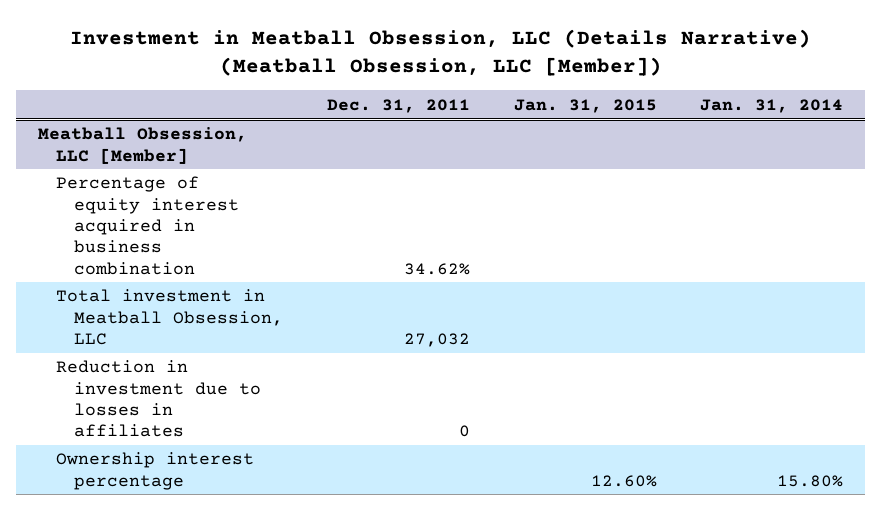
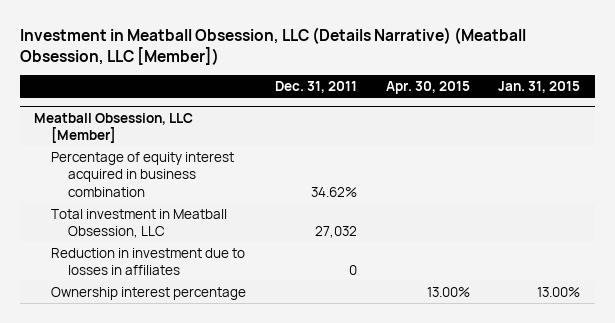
[700,98,844,113] Jan. 31, 2014 -> none
none -> [385,81,470,95] Apr. 30, 2015
[590,474,657,487] 12.60% -> [537,286,581,297] 13.00%

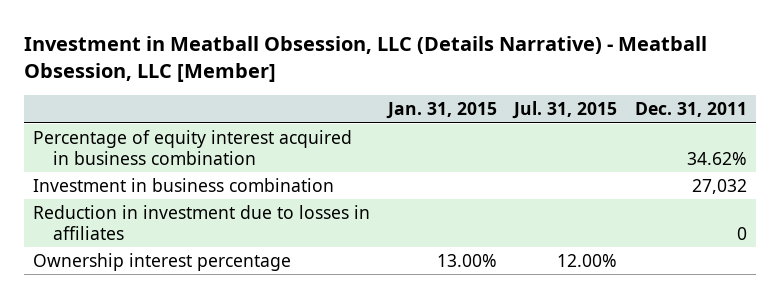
[20,26,527,65] Investment in Meatball Obsession, LLC (Details Narrative) (Meatball Obsession, LLC [Member]) -> [23,35,707,82] Investment in Meatball Obsession, LLC (Details Narrative) - Meatball Obsession, LLC [Member]
[385,81,470,95] Apr. 30, 2015 -> none
none -> [512,101,618,120] Jul. 31, 2015
[34,112,194,143] Meatball Obsession, LLC [Member] -> none
[51,208,228,239] Total investment in Meatball Obsession, LLC -> [32,177,334,192] Investment in business combination

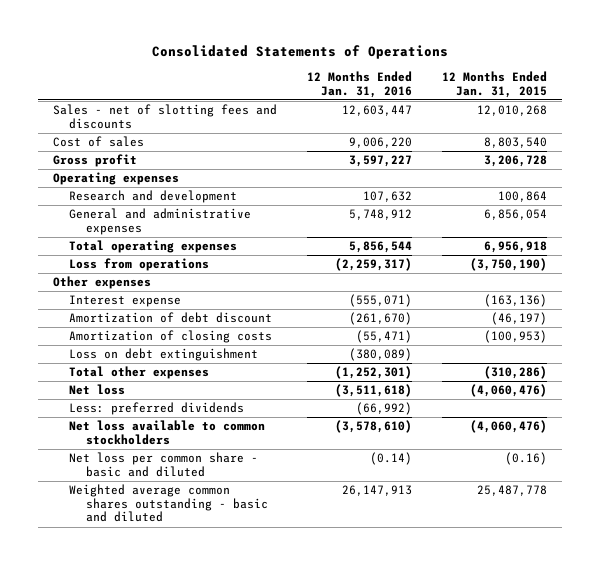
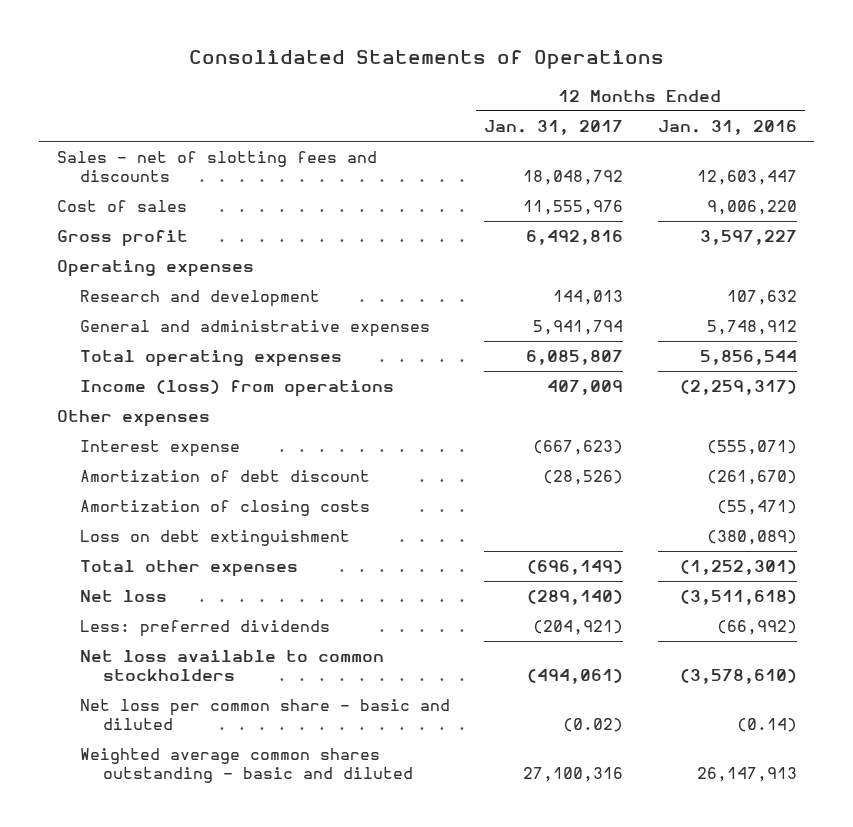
[441,71,547,98] 12 Months Ended Jan. 31, 2015 -> none
none -> [484,119,624,135] Jan. 31, 2017
[69,258,210,272] Loss from operations -> [79,380,394,398] Income (loss) from operations

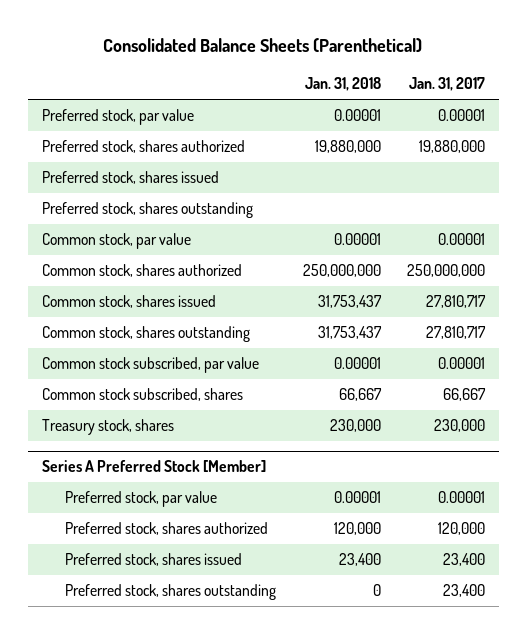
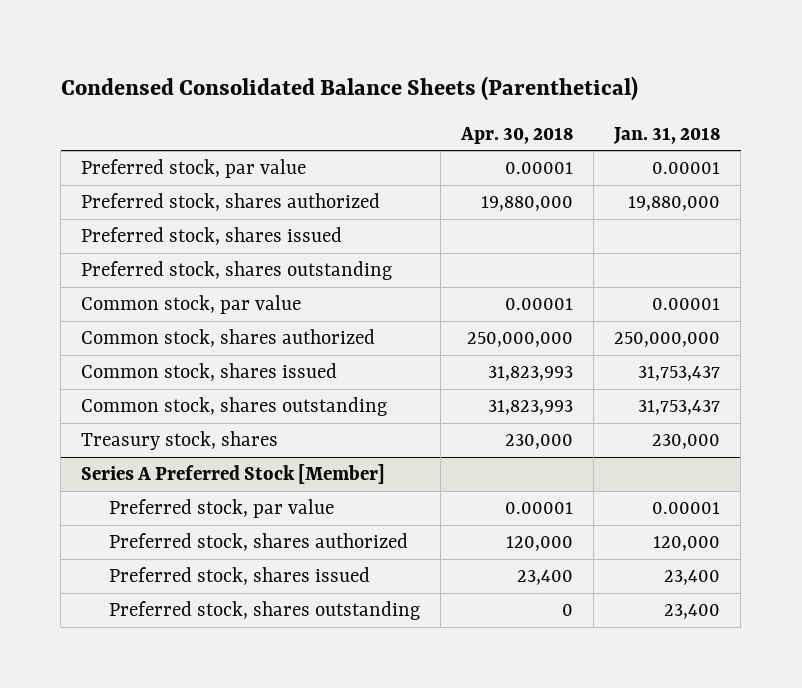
[103,38,423,54] Consolidated Balance Sheets (Parenthetical) -> [60,75,638,101] Condensed Consolidated Balance Sheets (Parenthetical)
[409,77,486,92] Jan. 31, 2017 -> none
none -> [460,126,574,144] Apr. 30, 2018
[41,357,259,374] Common stock subscribed, par value -> none
[41,388,243,402] Common stock subscribed, shares -> none
[372,584,381,597] 0 -> [664,604,721,620] 23,400

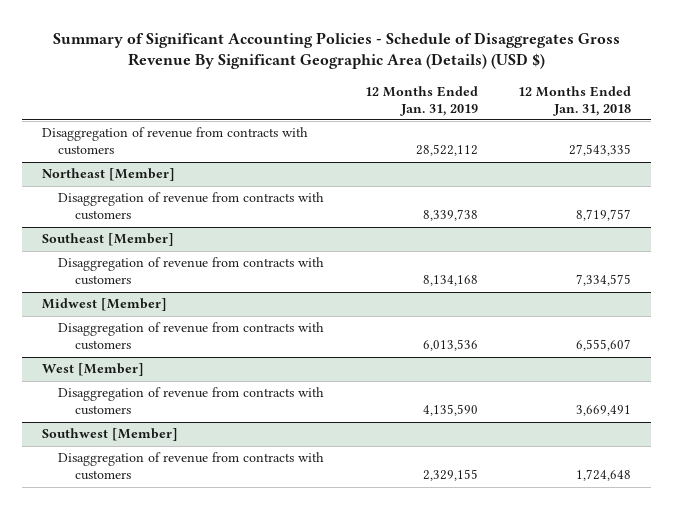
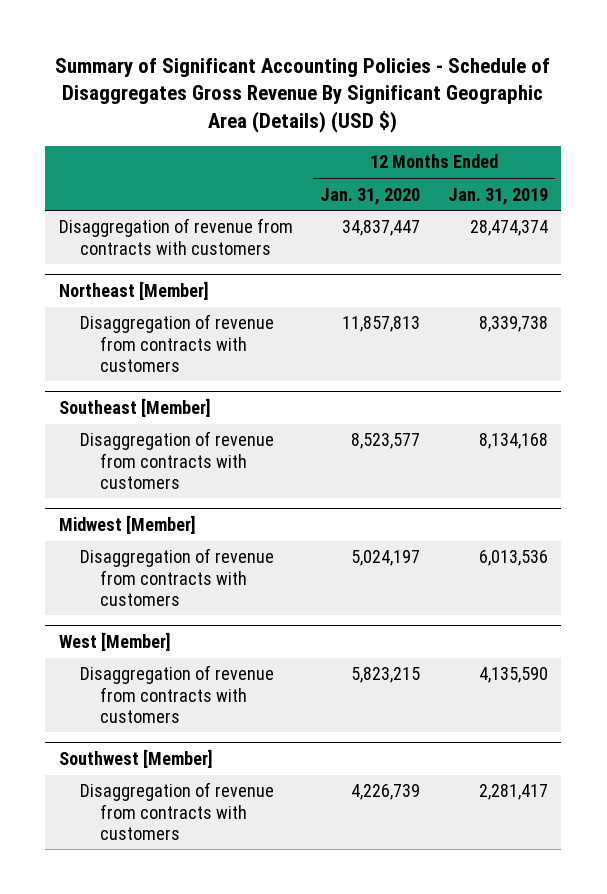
[518,85,632,116] 12 Months Ended Jan. 31, 2018 -> none
none -> [320,187,421,205] Jan. 31, 2020
[415,144,478,157] 28,522,112 -> [469,220,548,237] 28,474,374
[422,469,478,482] 2,329,155 -> [478,784,548,801] 2,281,417

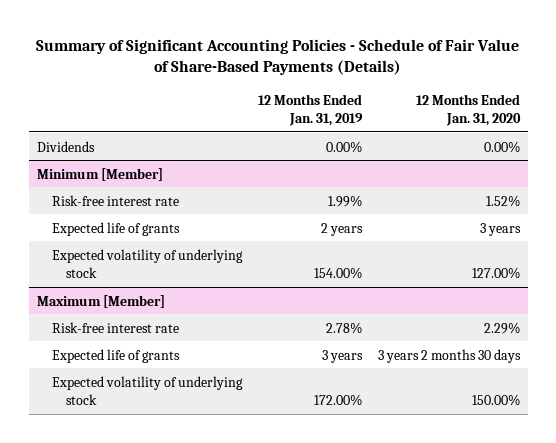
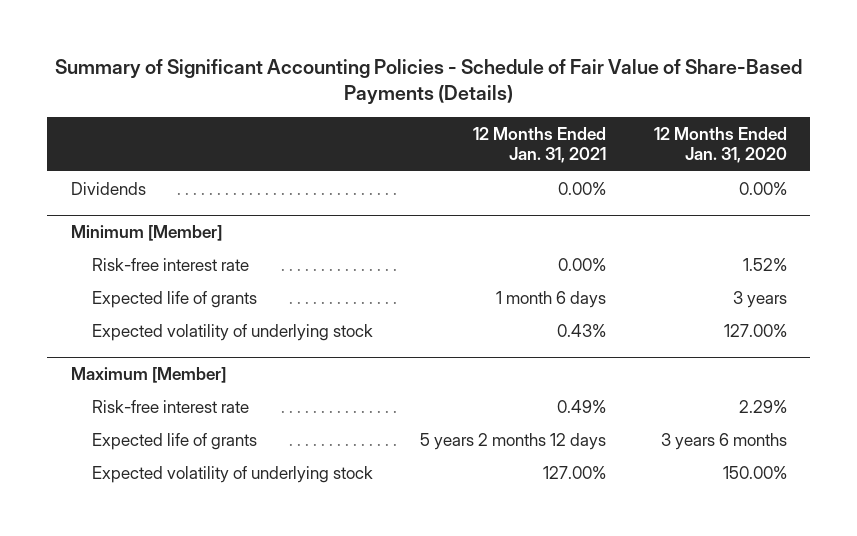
[257,93,363,126] 12 Months Ended Jan. 31, 2019 -> none
none -> [473,126,607,164] 12 Months Ended Jan. 31, 2021
[377,348,521,363] 3 years 2 months 30 days -> [660,432,787,450] 3 years 6 months

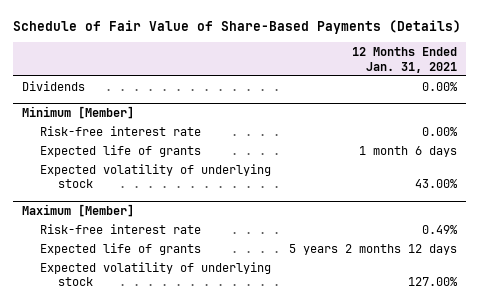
[54,58,802,105] Summary of Significant Accounting Policies - Schedule of Fair Value of Share-Based Payments (Details) -> [13,19,462,34] Schedule of Fair Value of Share-Based Payments (Details)
[653,126,787,164] 12 Months Ended Jan. 31, 2020 -> none
[557,323,607,337] 0.43% -> [415,179,459,189] 43.00%

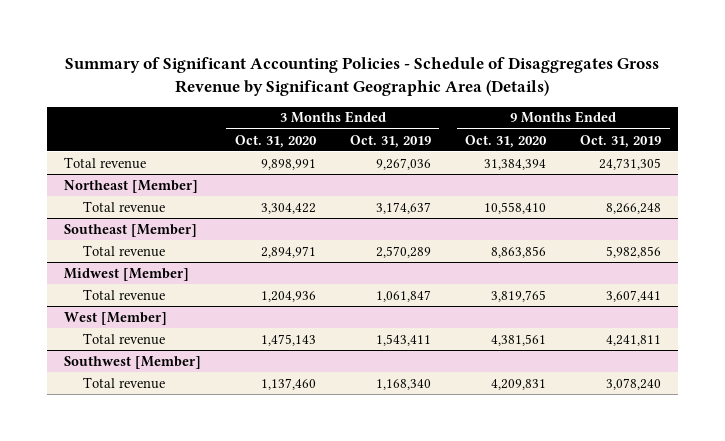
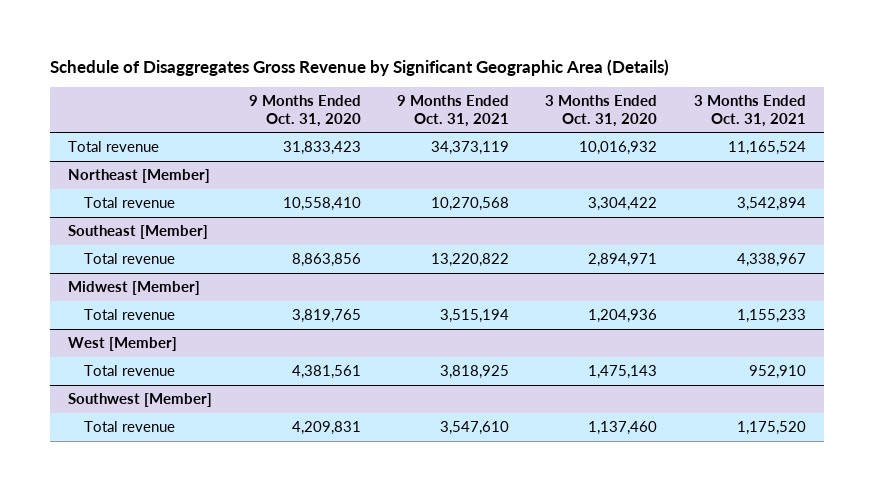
[65,57,660,96] Summary of Significant Accounting Policies - Schedule of Disaggregates Gross Revenue by Significant Geographic Area (Details) -> [50,58,670,76] Schedule of Disaggregates Gross Revenue by Significant Geographic Area (Details)
[349,134,431,148] Oct. 31, 2019 -> none
[580,134,662,148] Oct. 31, 2019 -> none
none -> [397,95,510,127] 9 Months Ended Oct. 31, 2021
none -> [693,95,806,127] 3 Months Ended Oct. 31, 2021
[260,158,316,170] 9,898,991 -> [579,141,658,156] 10,016,932
[484,158,547,170] 31,384,394 -> [282,141,361,156] 31,833,423

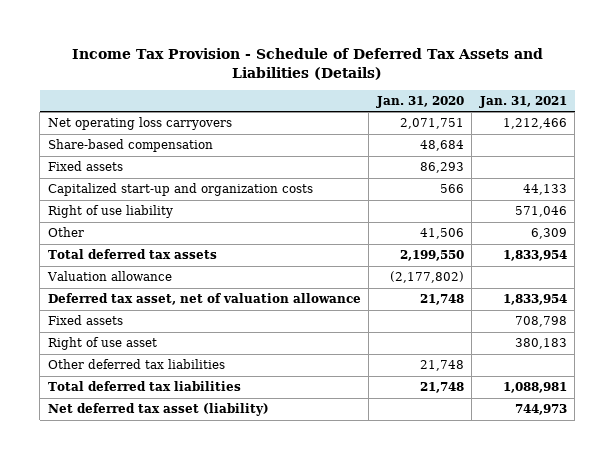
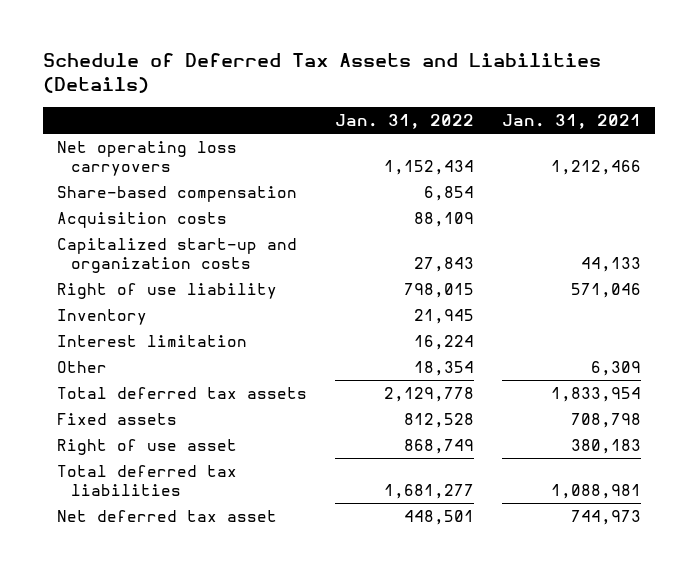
[72,47,544,80] Income Tax Provision - Schedule of Deferred Tax Assets and Liabilities (Details) -> [43,53,602,94] Schedule of Deferred Tax Assets and Liabilities (Details)
[375,95,464,108] Jan. 31, 2020 -> none
none -> [335,113,475,129] Jan. 31, 2022
[47,161,123,172] Fixed assets -> [57,212,228,229] Acquisition costs
none -> [57,309,148,326] Inventory
none -> [57,335,248,348] Interest limitation
[46,271,172,282] Valuation allowance -> none
[47,293,361,306] Deferred tax asset, net of valuation allowance -> none
[47,359,225,370] Other deferred tax liabilities -> none
[47,403,269,417] Net deferred tax asset (liability) -> [57,510,278,523] Net deferred tax asset

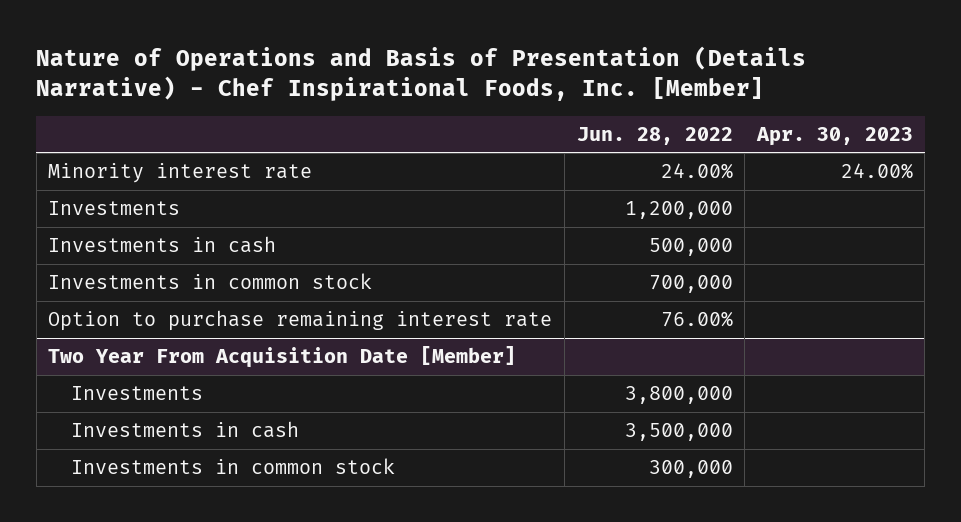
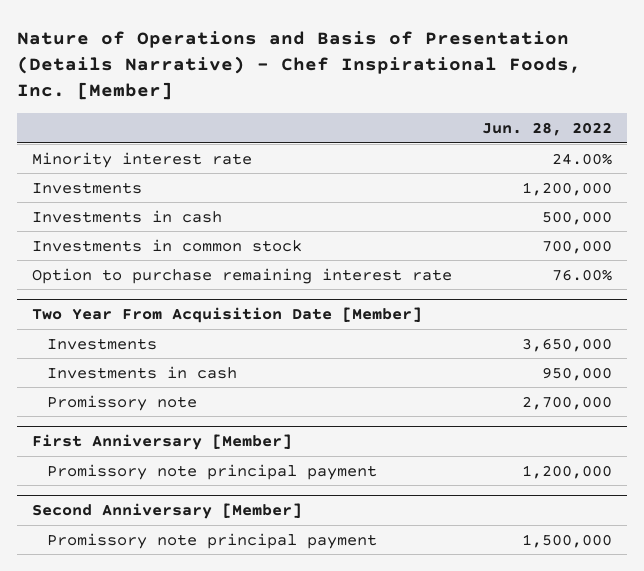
[755,126,913,146] Apr. 30, 2023 -> none
[71,458,396,475] Investments in common stock -> none
[624,386,733,405] 3,800,000 -> [522,337,613,352] 3,650,000
[624,423,733,442] 3,500,000 -> [542,366,613,381] 950,000
none -> [47,394,198,411] Promissory note
none -> [32,434,293,451] First Anniversary [Member]
none -> [47,463,378,480] Promissory note principal payment
none -> [32,503,303,520] Second Anniversary [Member]
none -> [47,532,378,549] Promissory note principal payment

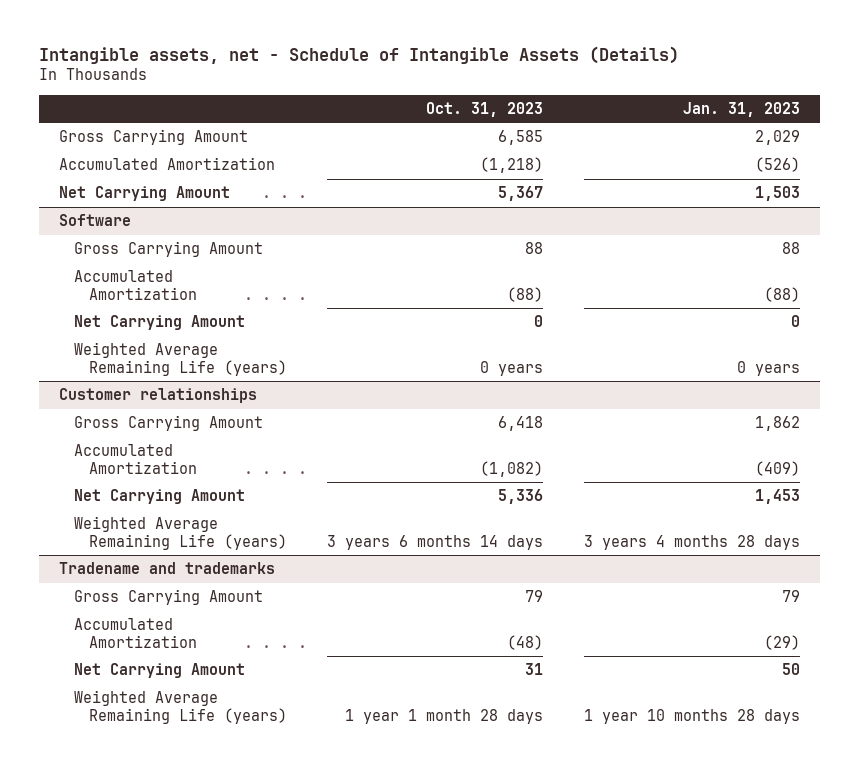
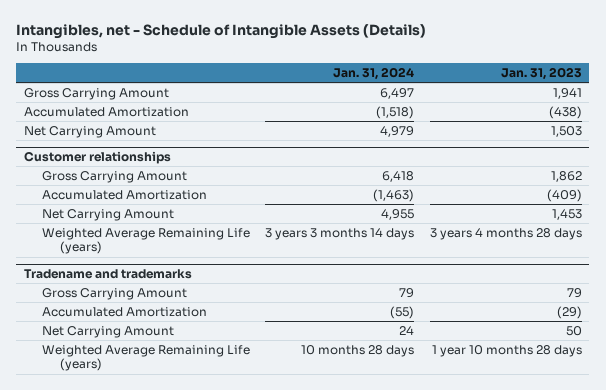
[38,45,679,64] Intangible assets, net - Schedule of Intangible Assets (Details) -> [16,23,427,39] Intangibles, net - Schedule of Intangible Assets (Details)
[426,101,544,117] Oct. 31, 2023 -> none
none -> [333,67,415,81] Jan. 31, 2024
[754,130,800,146] 2,029 -> [552,87,582,99] 1,941
[754,157,800,173] (526) -> [548,105,582,119] (438)
[58,214,131,227] Software -> none
[73,241,263,258] Gross Carrying Amount -> none
[73,270,197,300] Accumulated Amortization -> none
[73,315,245,331] Net Carrying Amount -> none
[73,342,287,376] Weighted Average Remaining Life (years) -> none

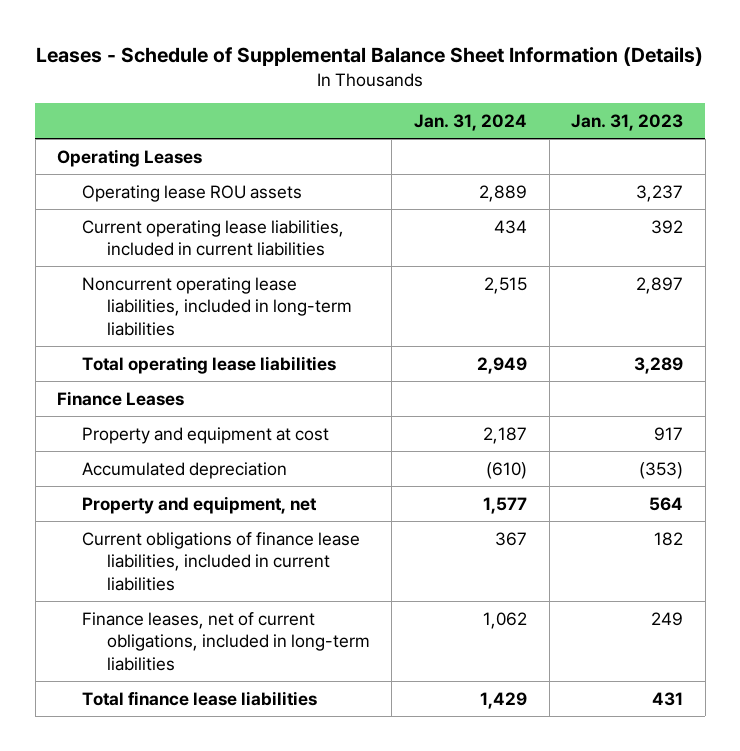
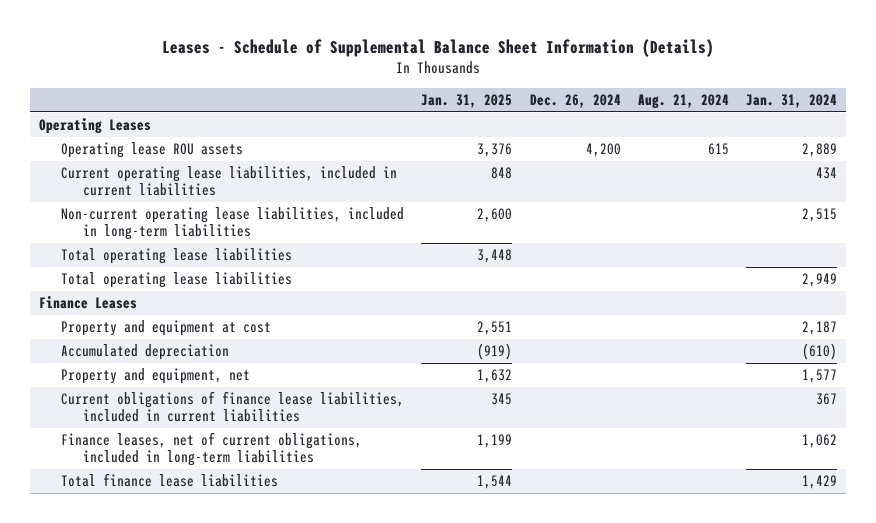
[571,114,684,132] Jan. 31, 2023 -> none
none -> [421,94,513,109] Jan. 31, 2025
none -> [529,94,621,109] Dec. 26, 2024
none -> [637,94,729,110] Aug. 21, 2024
[81,276,352,336] Noncurrent operating lease liabilities, included in long-term liabilities -> [60,207,404,241] Non-current operating lease liabilities, included in long-term liabilities
none -> [60,248,292,265] Total operating lease liabilities

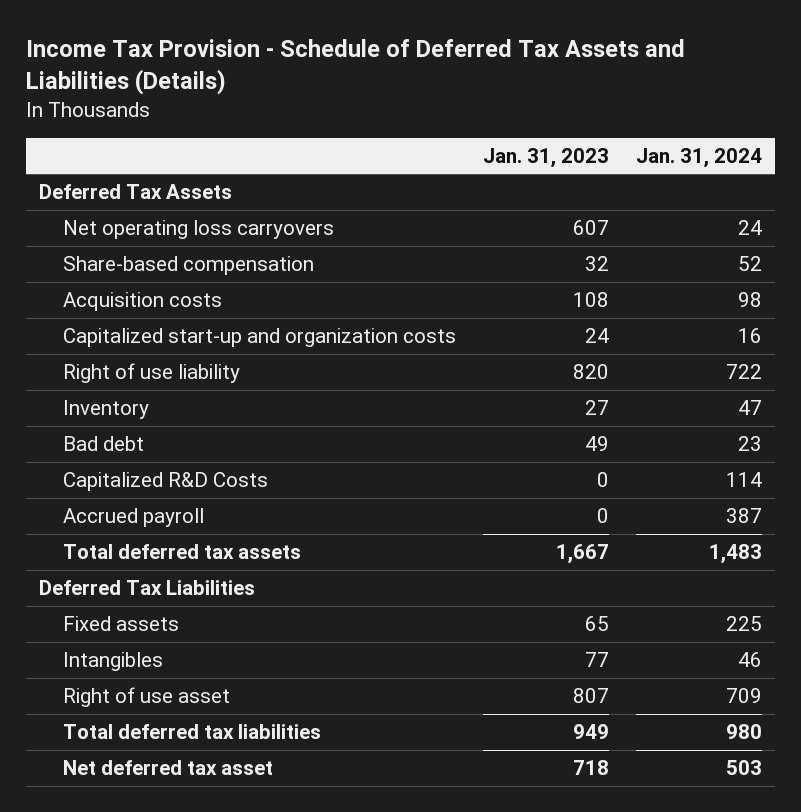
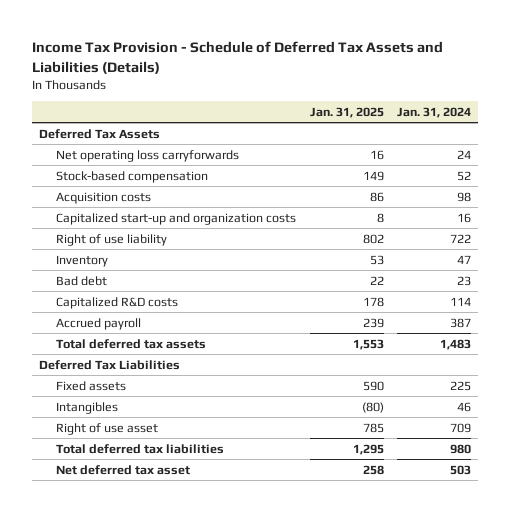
[482,147,609,168] Jan. 31, 2023 -> none
none -> [309,106,384,118] Jan. 31, 2025
[63,220,335,240] Net operating loss carryovers -> [55,149,239,162] Net operating loss carryforwards
[63,256,315,276] Share-based compensation -> [55,170,208,183] Stock-based compensation
[63,472,269,492] Capitalized R&D Costs -> [55,296,178,309] Capitalized R&D costs

